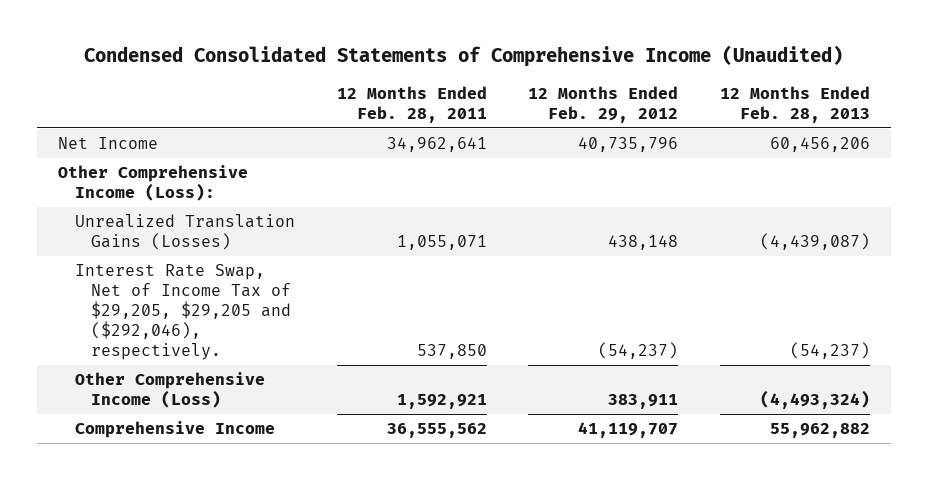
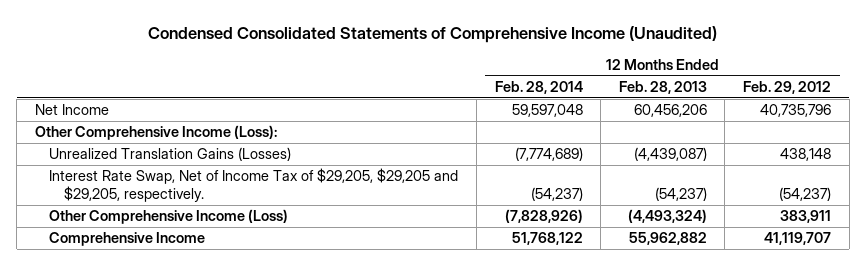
[336,85,487,123] 12 Months Ended Feb. 28, 2011 -> none
none -> [494,80,583,94] Feb. 28, 2014
[74,264,292,360] Interest Rate Swap, Net of Income Tax of $29,205, $29,205 and ($292,046), respectively. -> [49,168,459,202] Interest Rate Swap, Net of Income Tax of $29,205, $29,205 and $29,205, respectively.

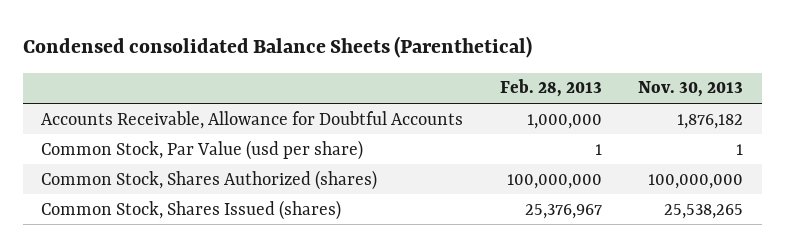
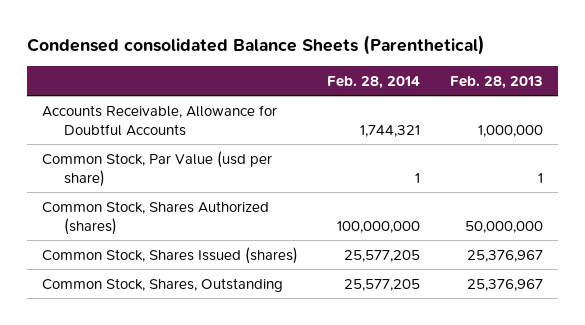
[638,81,744,98] Nov. 30, 2013 -> none
none -> [327,75,421,89] Feb. 28, 2014
[506,173,602,189] 100,000,000 -> [464,220,543,233] 50,000,000
none -> [41,277,283,292] Common Stock, Shares, Outstanding

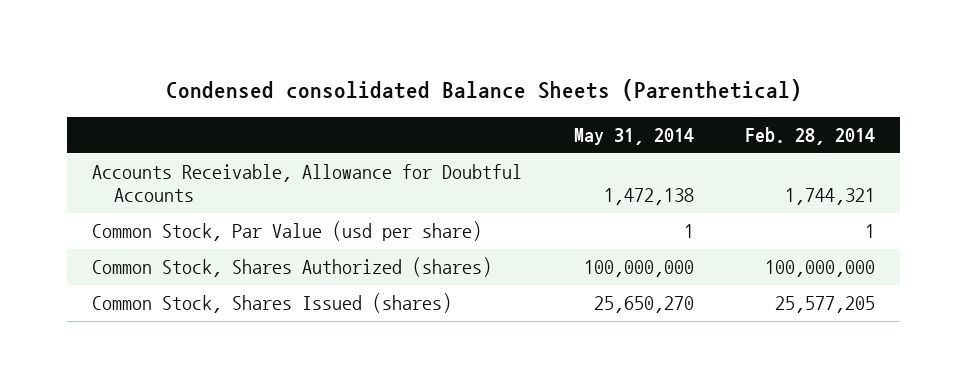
[449,75,543,89] Feb. 28, 2013 -> none
none -> [573,127,694,145] May 31, 2014
[41,277,283,292] Common Stock, Shares, Outstanding -> none

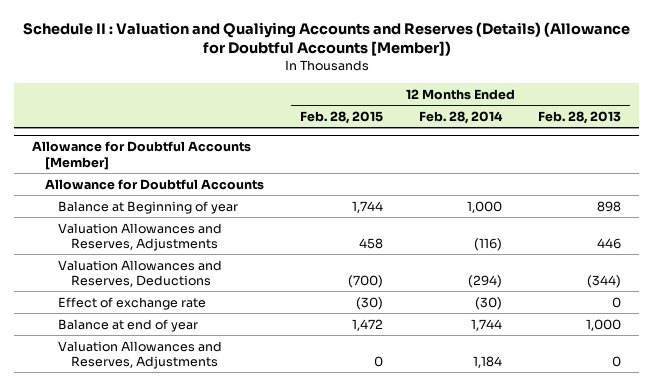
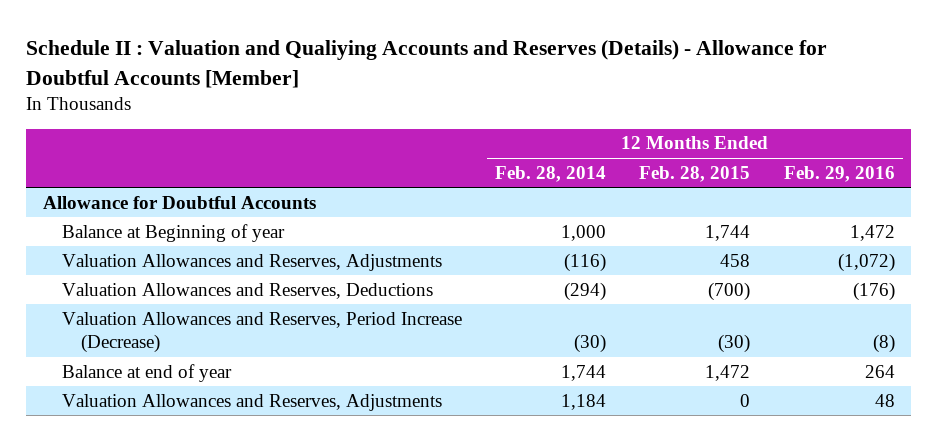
[22,21,630,57] Schedule II : Valuation and Qualiying Accounts and Reserves (Details) (Allowance for Doubtful Accounts [Member]) -> [26,40,828,88] Schedule II : Valuation and Qualiying Accounts and Reserves (Details) - Allowance for Doubtful Accounts [Member]
[537,110,621,124] Feb. 28, 2013 -> none
none -> [783,165,895,182] Feb. 29, 2016
[32,141,252,170] Allowance for Doubtful Accounts [Member] -> none
[58,296,207,310] Effect of exchange rate -> none
none -> [62,311,463,354] Valuation Allowances and Reserves, Period Increase (Decrease)

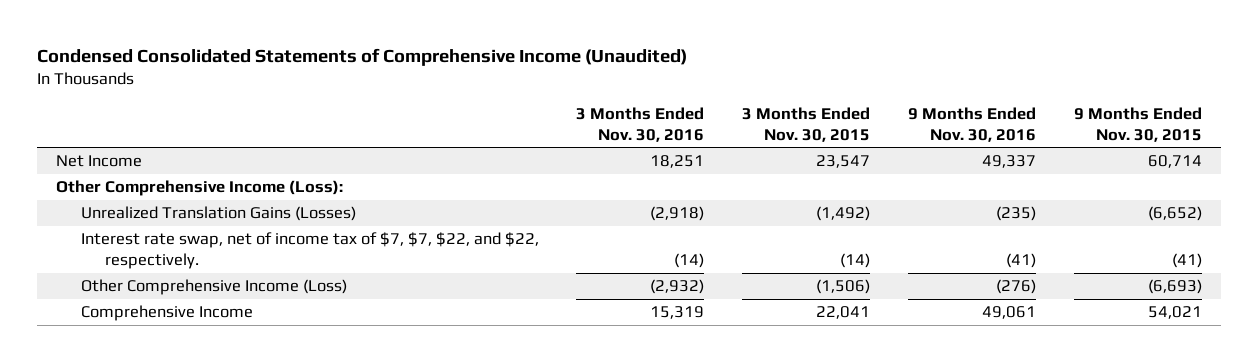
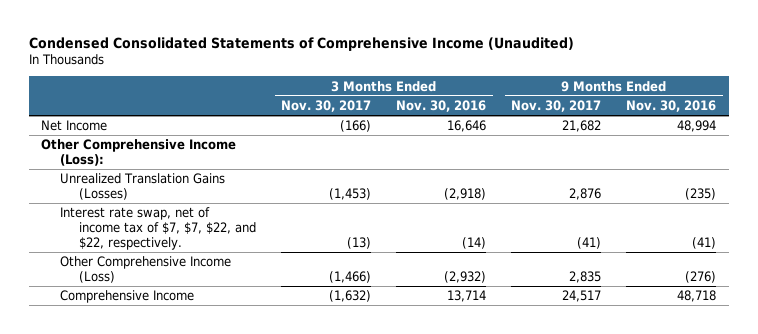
[742,107,871,142] 3 Months Ended Nov. 30, 2015 -> none
[1074,107,1203,142] 9 Months Ended Nov. 30, 2015 -> none
none -> [281,100,372,113] Nov. 30, 2017
none -> [511,100,602,113] Nov. 30, 2017
[650,155,705,169] 18,251 -> [447,120,487,133] 16,646
[982,155,1037,169] 49,337 -> [677,120,717,133] 48,994
[650,306,705,320] 15,319 -> [447,290,487,303] 13,714
[982,306,1037,320] 49,061 -> [677,290,717,303] 48,718

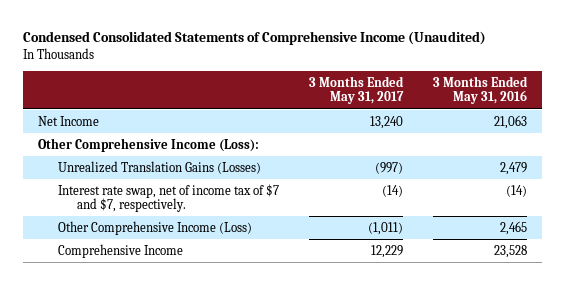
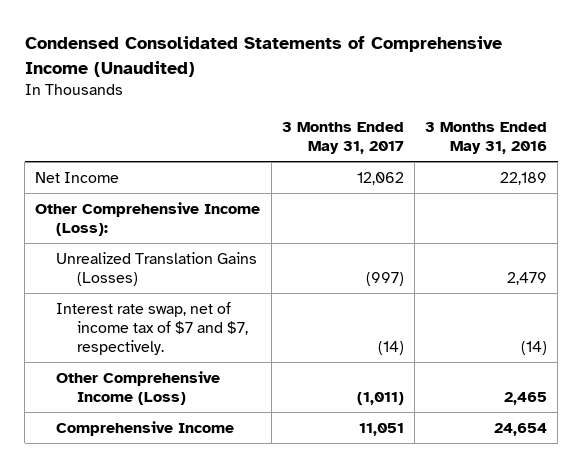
[369,115,403,129] 13,240 -> [356,171,404,185] 12,062
[493,114,527,129] 21,063 -> [499,171,547,185] 22,189
[370,244,403,258] 12,229 -> [358,422,404,436] 11,051
[493,244,527,258] 23,528 -> [493,422,547,436] 24,654

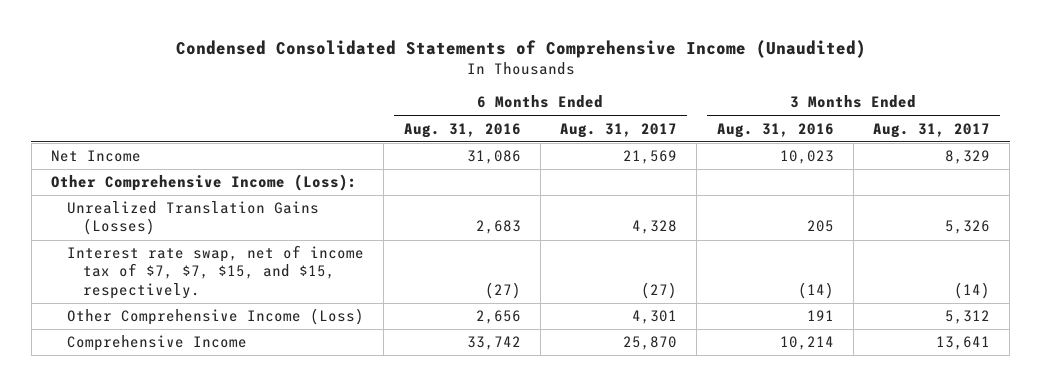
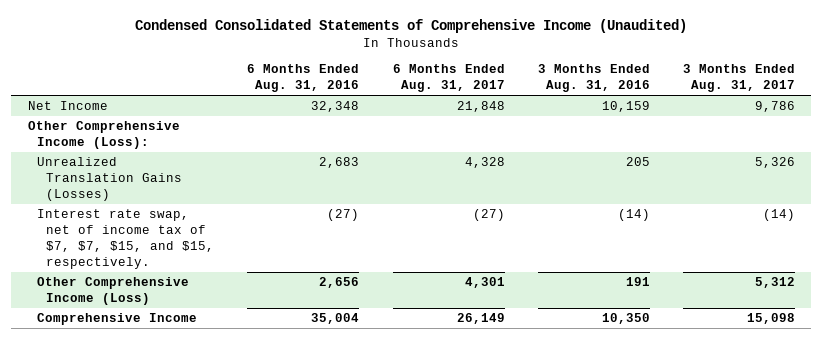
[466,150,521,165] 31,086 -> [311,100,360,112] 32,348
[623,150,678,165] 21,569 -> [456,100,505,112] 21,848
[779,150,834,165] 10,023 -> [601,100,650,112] 10,159
[945,150,991,165] 8,329 -> [754,100,795,112] 9,786
[466,336,521,351] 33,742 -> [311,312,360,324] 35,004
[623,336,678,351] 25,870 -> [456,312,505,324] 26,149
[779,336,834,351] 10,214 -> [601,312,650,324] 10,350
[936,336,991,351] 13,641 -> [746,312,795,324] 15,098

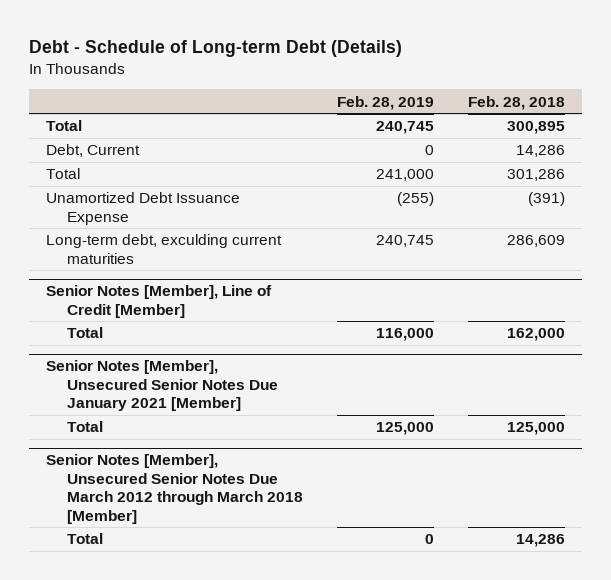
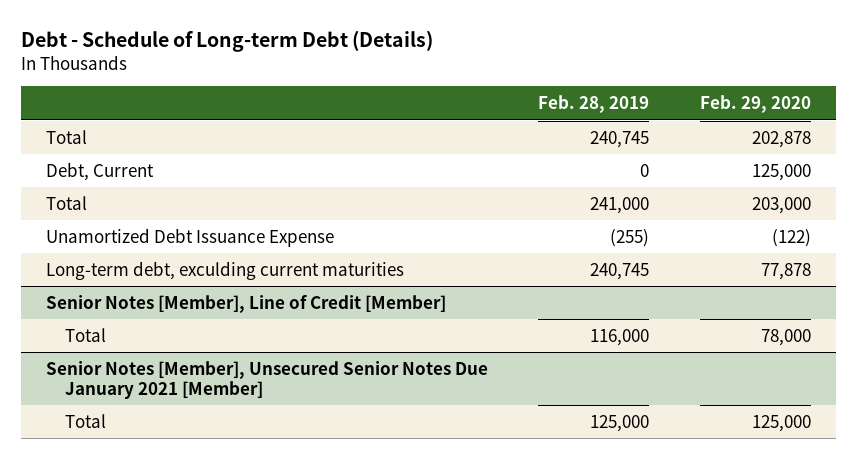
[468,95,566,110] Feb. 28, 2018 -> none
none -> [700,95,812,114] Feb. 29, 2020
[46,454,304,524] Senior Notes [Member], Unsecured Senior Notes Due March 2012 through March 2018 [Member] -> none
[67,533,104,545] Total -> none

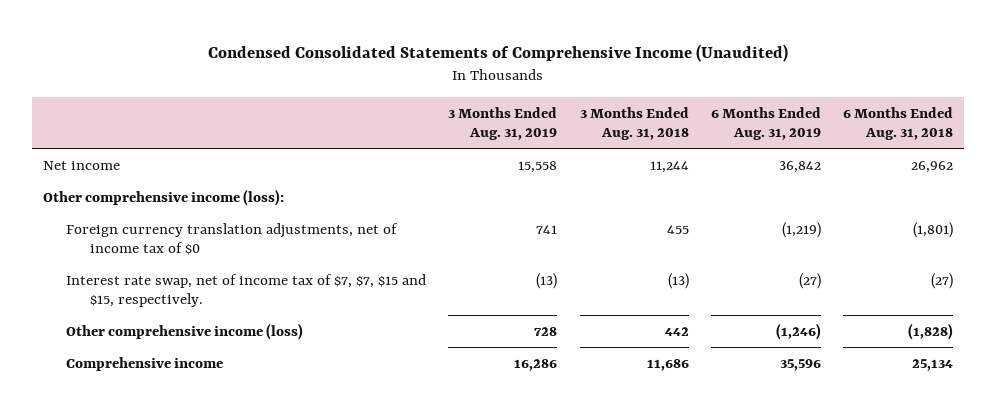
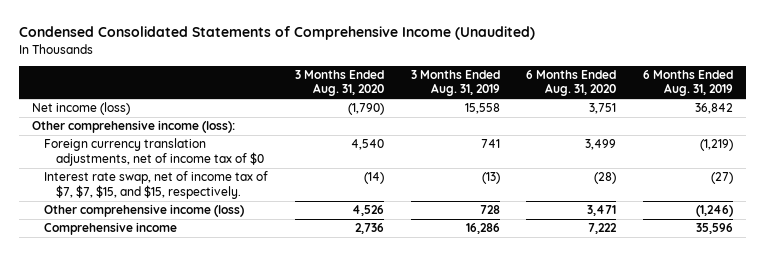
[579,106,689,140] 3 Months Ended Aug. 31, 2018 -> none
[843,106,954,140] 6 Months Ended Aug. 31, 2018 -> none
none -> [294,70,384,97] 3 Months Ended Aug. 31, 2020
none -> [526,70,617,97] 6 Months Ended Aug. 31, 2020
[42,160,120,170] Net income -> [32,102,131,116] Net income (loss)
[66,273,427,307] Interest rate swap, net of income tax of $7, $7, $15 and $15, respectively. -> [44,171,269,199] Interest rate swap, net of income tax of $7, $7, $15, and $15, respectively.

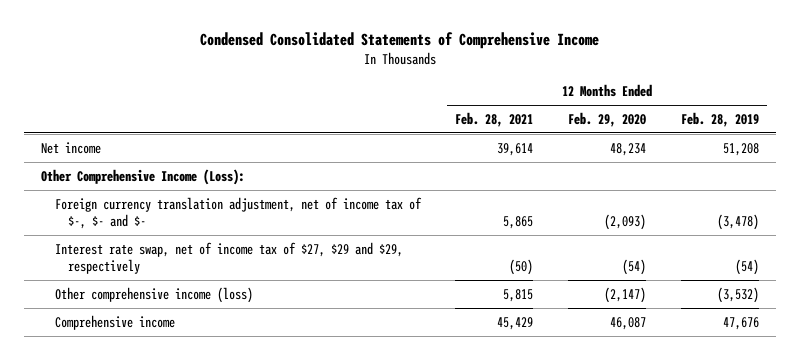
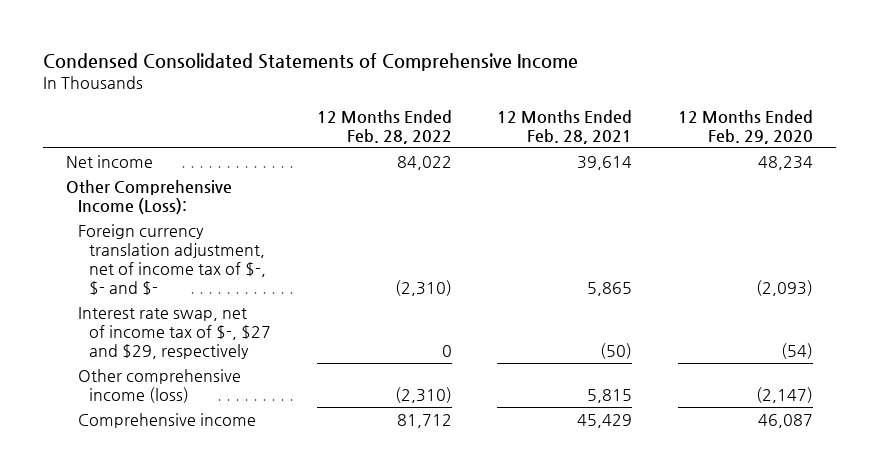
[680,111,759,127] Feb. 28, 2019 -> none
none -> [316,109,452,144] 12 Months Ended Feb. 28, 2022
[54,241,403,275] Interest rate swap, net of income tax of $27, $29 and $29, respectively -> [77,306,272,359] Interest rate swap, net of income tax of $-, $27 and $29, respectively

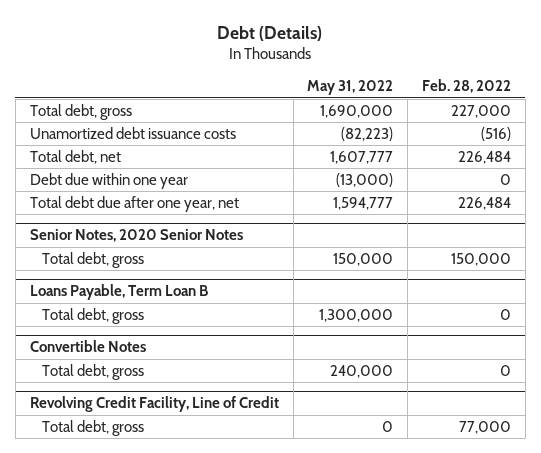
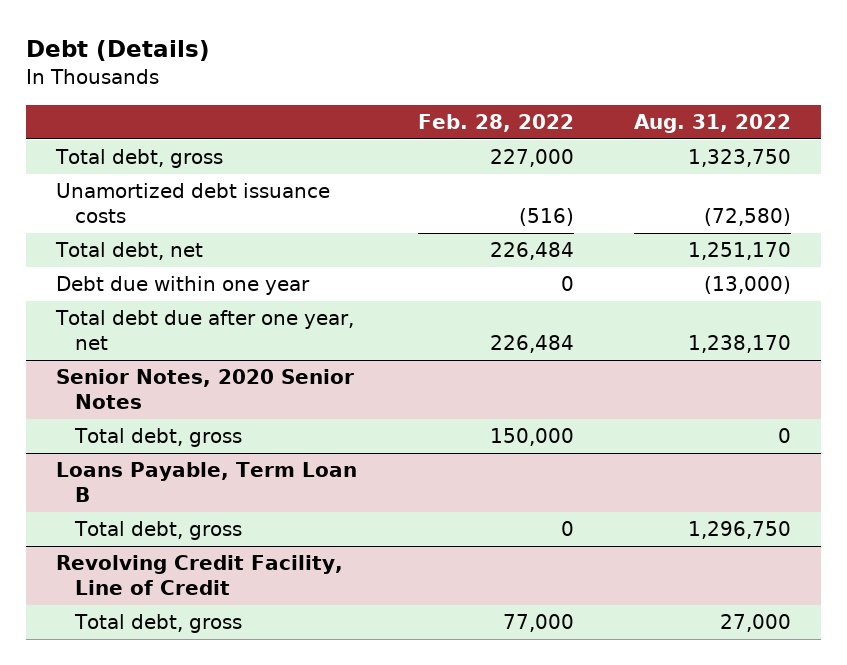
[307,80,394,96] May 31, 2022 -> none
none -> [634,114,792,134] Aug. 31, 2022
[29,340,146,353] Convertible Notes -> none
[41,363,144,380] Total debt, gross -> none

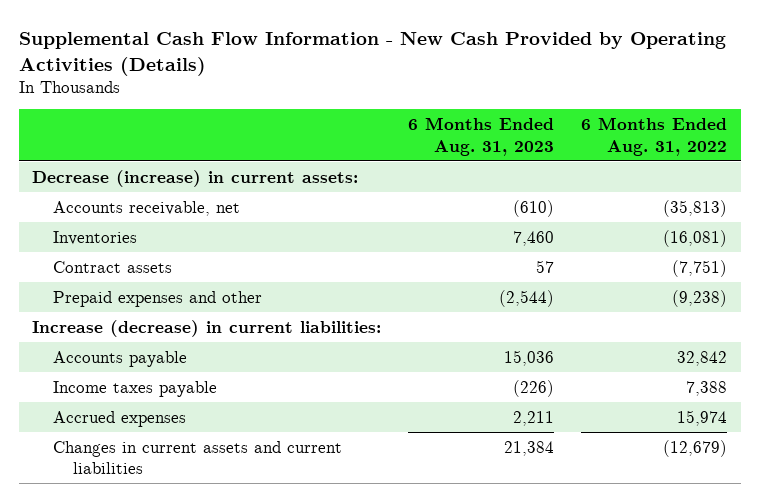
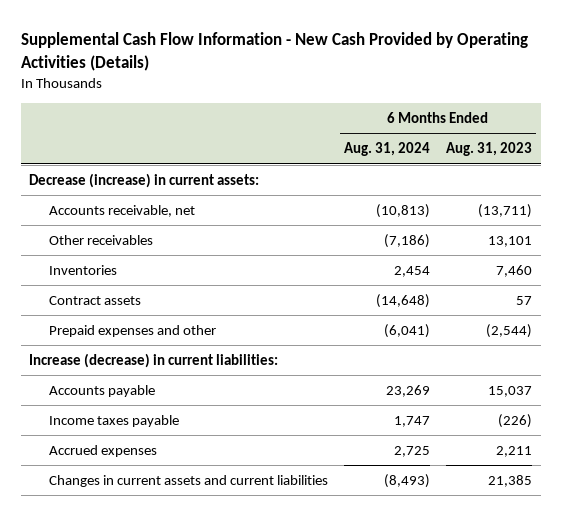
[581,117,728,156] 6 Months Ended Aug. 31, 2022 -> none
none -> [344,142,431,157] Aug. 31, 2024
[513,199,555,217] (610) -> [478,203,533,218] (13,711)
none -> [48,234,153,245] Other receivables
[504,349,555,366] 15,036 -> [488,385,533,397] 15,037
[504,440,555,456] 21,384 -> [488,474,533,487] 21,385

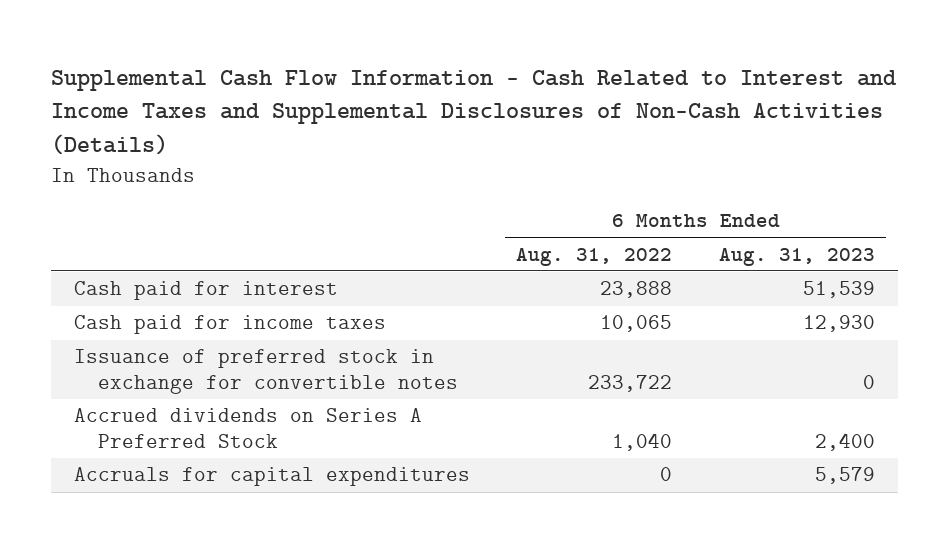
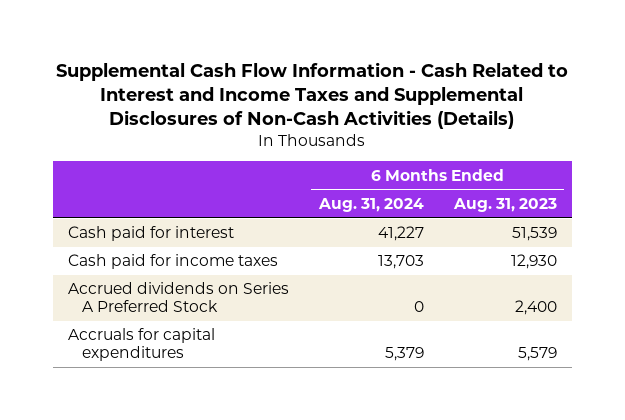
[516,247,673,266] Aug. 31, 2022 -> none
none -> [317,197,424,212] Aug. 31, 2024
[73,349,459,394] Issuance of preferred stock in exchange for convertible notes -> none

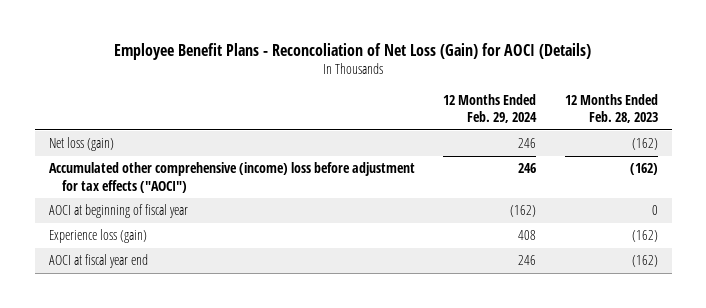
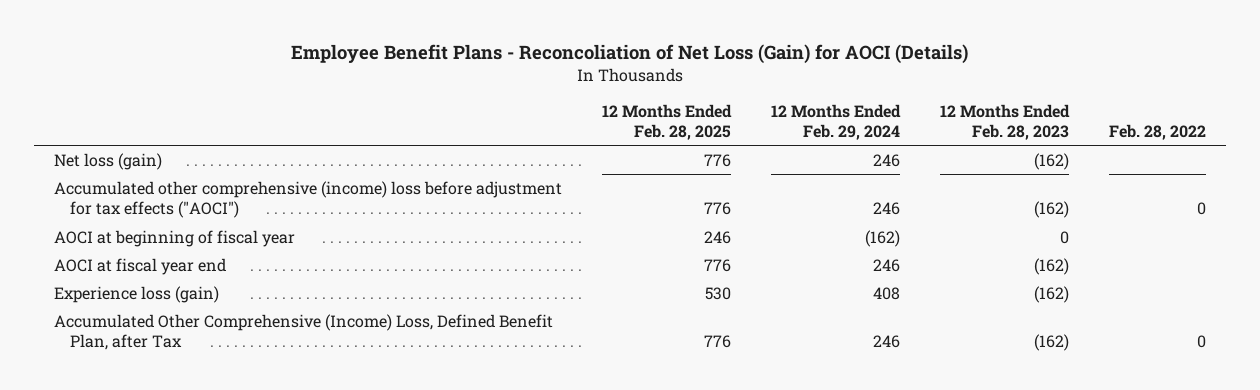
none -> [602,103,733,141] 12 Months Ended Feb. 28, 2025
none -> [1109,124,1207,141] Feb. 28, 2022
[48,229,147,244] Experience loss (gain) -> [54,285,220,303] Experience loss (gain)
none -> [54,313,554,351] Accumulated Other Comprehensive (Income) Loss, Defined Benefit Plan, after Tax

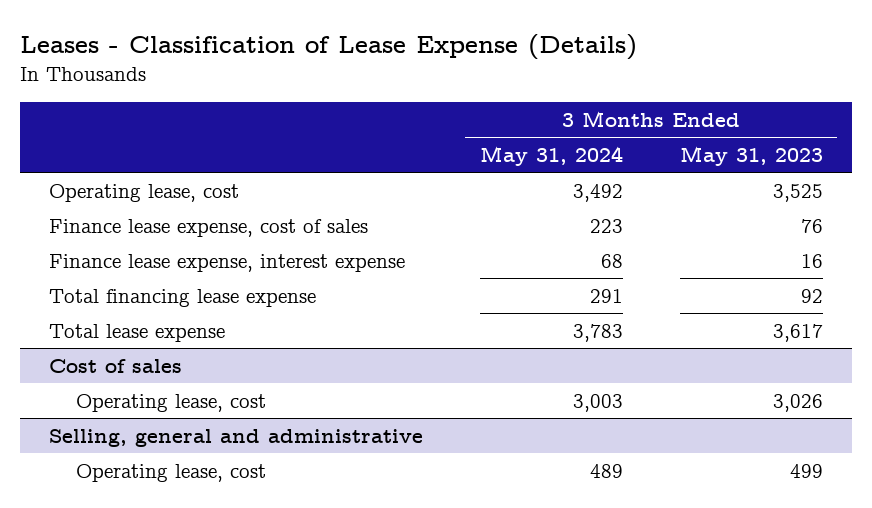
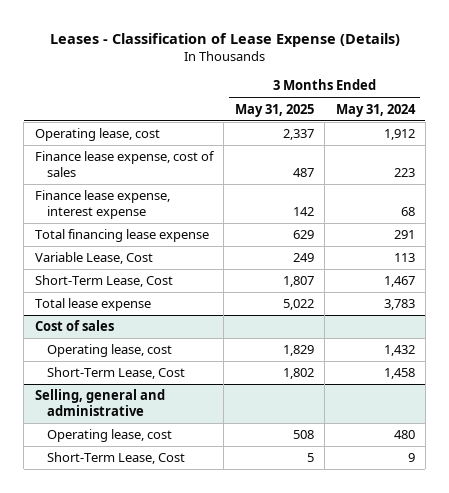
[679,146,823,167] May 31, 2023 -> none
none -> [234,103,314,117] May 31, 2025
[572,183,623,202] 3,492 -> [383,129,415,141] 1,912
none -> [34,252,153,265] Variable Lease, Cost
none -> [34,275,173,288] Short-Term Lease, Cost
[572,393,623,412] 3,003 -> [383,345,415,357] 1,432
none -> [46,367,185,380] Short-Term Lease, Cost
[589,463,623,478] 489 -> [393,430,415,440] 480
none -> [46,452,185,465] Short-Term Lease, Cost

